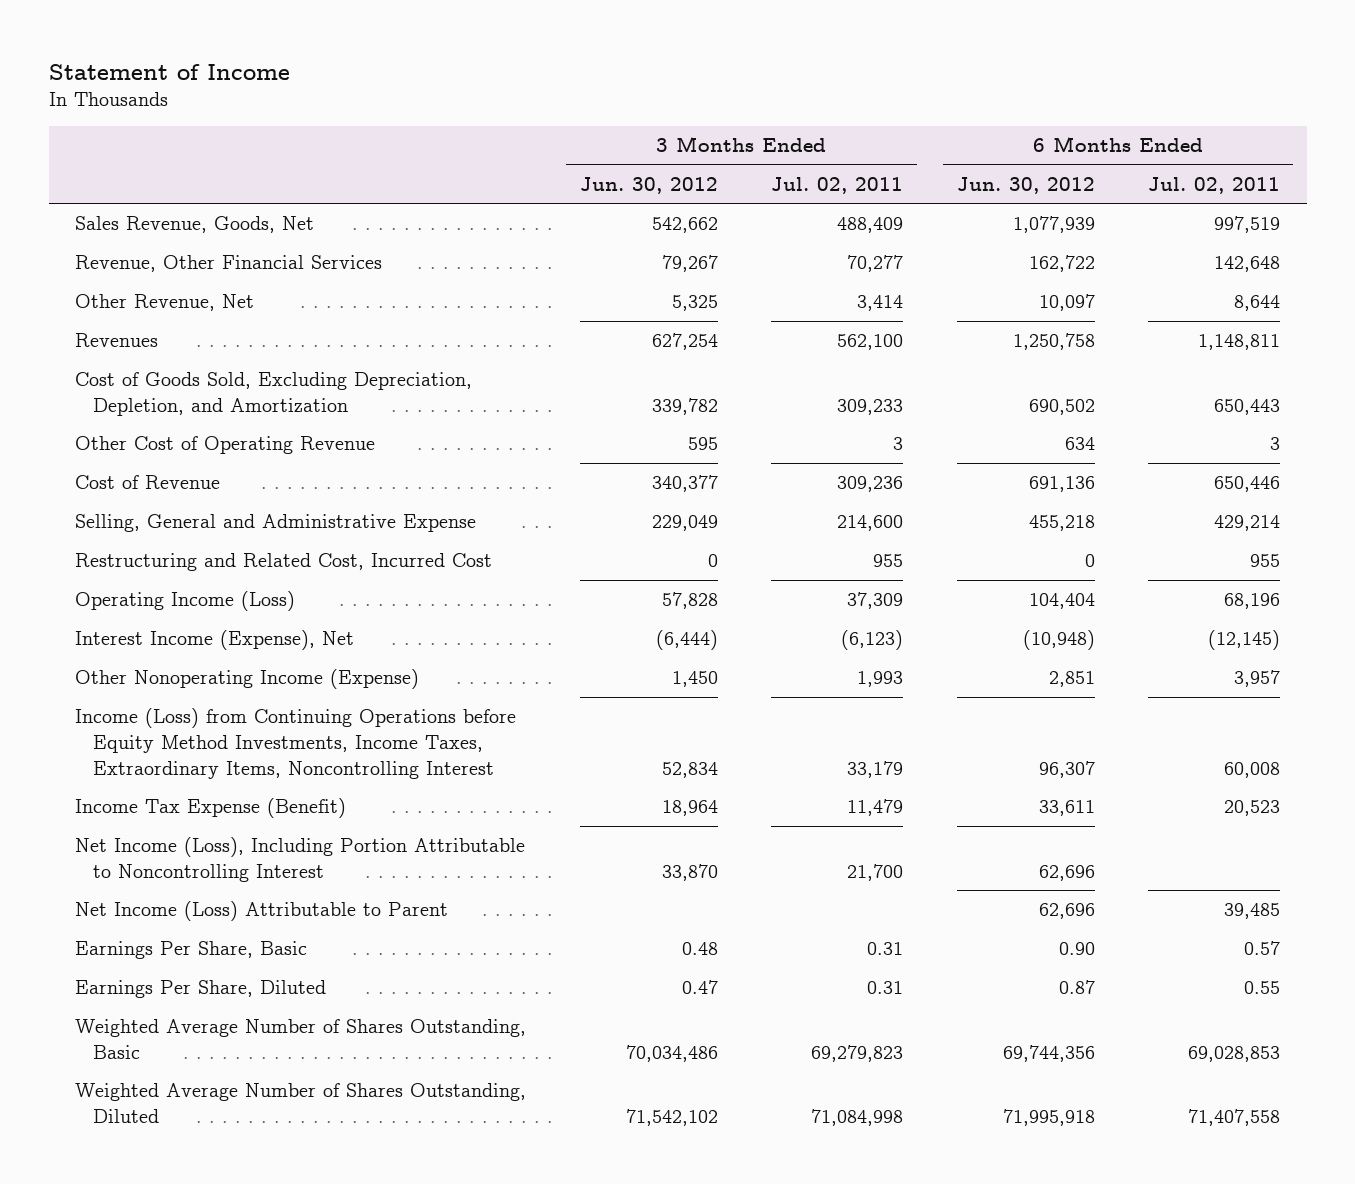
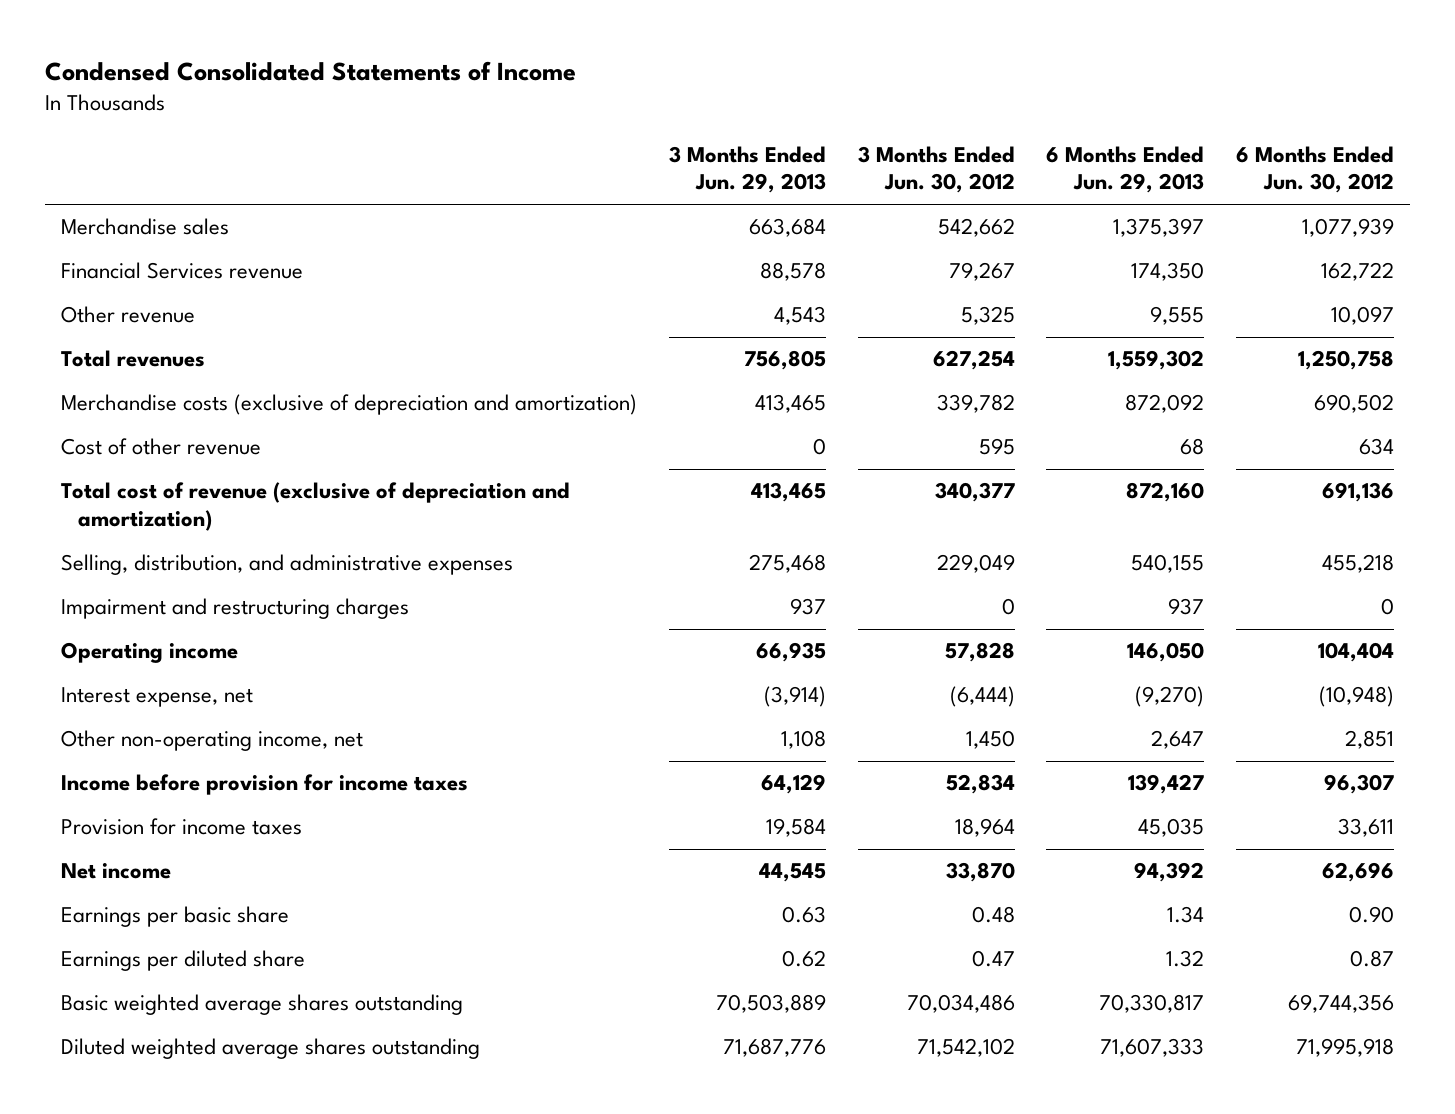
[48,63,290,80] Statement of Income -> [44,60,576,81] Condensed Consolidated Statements of Income
[771,176,904,194] Jul. 02, 2011 -> none
[1148,176,1281,194] Jul. 02, 2011 -> none
none -> [668,145,826,194] 3 Months Ended Jun. 29, 2013
none -> [1046,145,1205,194] 6 Months Ended Jun. 29, 2013
[75,901,449,922] Net Income (Loss) Attributable to Parent -> none
[75,216,315,234] Sales Revenue, Goods, Net -> [60,218,229,236] Merchandise sales
[75,255,383,273] Revenue, Other Financial Services -> [60,262,303,280] Financial Services revenue
[75,294,255,312] Other Revenue, Net -> [60,306,195,324] Other revenue
[75,333,159,348] Revenues -> [60,350,205,368] Total revenues
[75,372,473,416] Cost of Goods Sold, Excluding Depreciation, Depletion, and Amortization -> [60,394,637,416] Merchandise costs (exclusive of depreciation and amortization)
[75,436,376,455] Other Cost of Operating Revenue -> [60,438,261,456] Cost of other revenue
[75,475,221,490] Cost of Revenue -> [60,482,570,532] Total cost of revenue (exclusive of depreciation and amortization)
[75,514,477,533] Selling, General and Administrative Expense -> [60,554,513,576] Selling, distribution, and administrative expenses
[75,553,493,572] Restructuring and Related Cost, Incurred Cost -> [60,598,409,620] Impairment and restructuring charges
[75,591,296,612] Operating Income (Loss) -> [60,642,238,664] Operating income
[75,630,355,651] Interest Income (Expense), Net -> [60,687,253,708] Interest expense, net
[75,669,420,690] Other Nonoperating Income (Expense) -> [60,730,363,752] Other non-operating income, net
[75,708,517,779] Income (Loss) from Continuing Operations before Equity Method Investments, Income Taxes, Extraordinary Items, Noncontrolling Interest -> [60,774,468,796] Income before provision for income taxes
[75,798,347,819] Income Tax Expense (Benefit) -> [60,818,302,836] Provision for income taxes
[75,837,526,882] Net Income (Loss), Including Portion Attributable to Noncontrolling Interest -> [60,863,171,880] Net income
[75,941,308,960] Earnings Per Share, Basic -> [60,906,289,928] Earnings per basic share
[75,980,327,999] Earnings Per Share, Diluted -> [60,950,305,972] Earnings per diluted share
[75,1019,527,1059] Weighted Average Number of Shares Outstanding, Basic -> [60,994,463,1016] Basic weighted average shares outstanding
[75,1083,527,1123] Weighted Average Number of Shares Outstanding, Diluted -> [60,1038,480,1060] Diluted weighted average shares outstanding

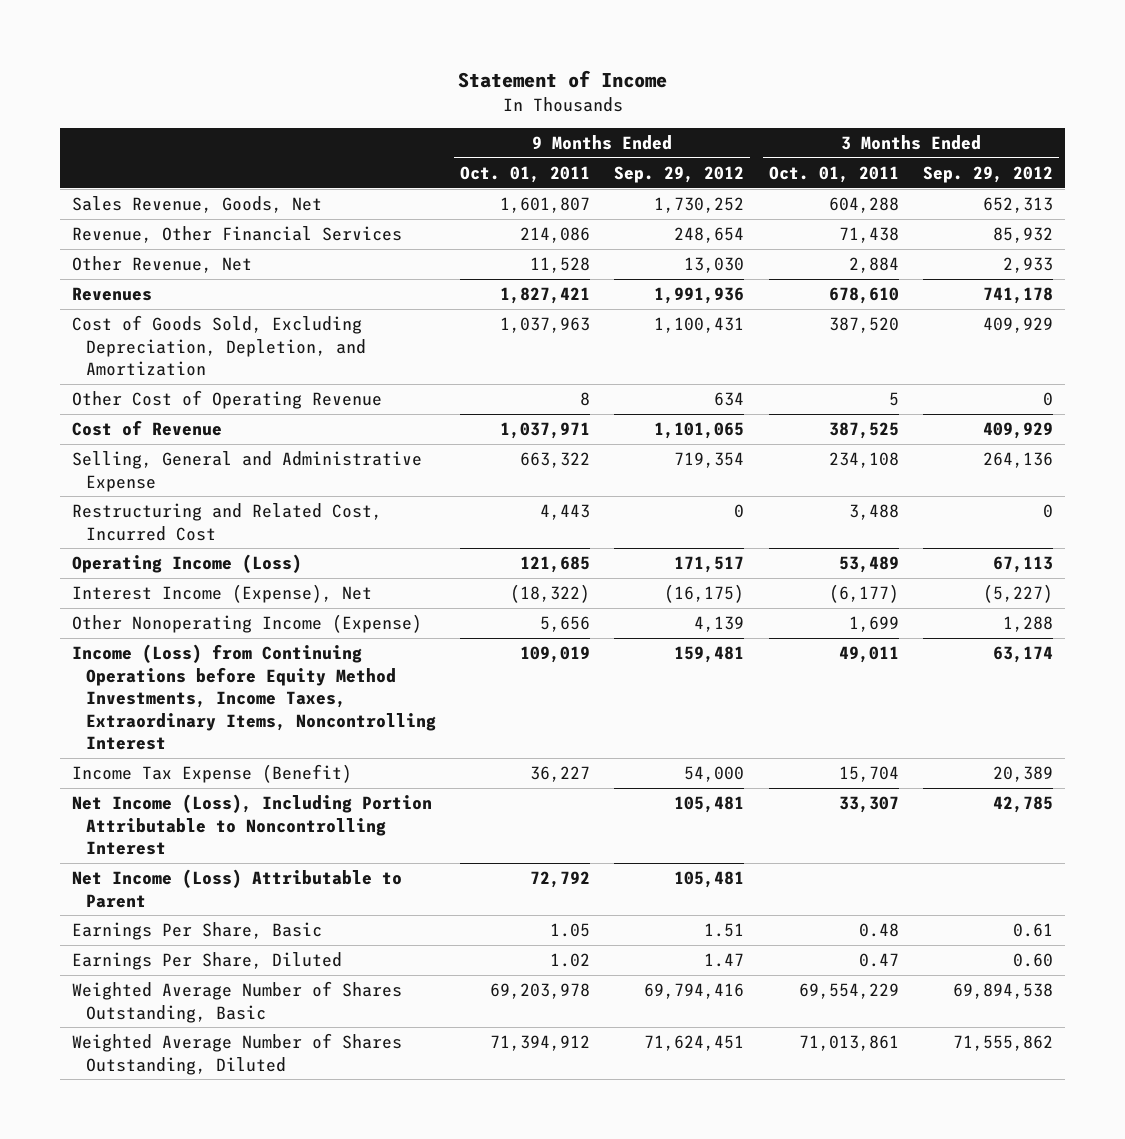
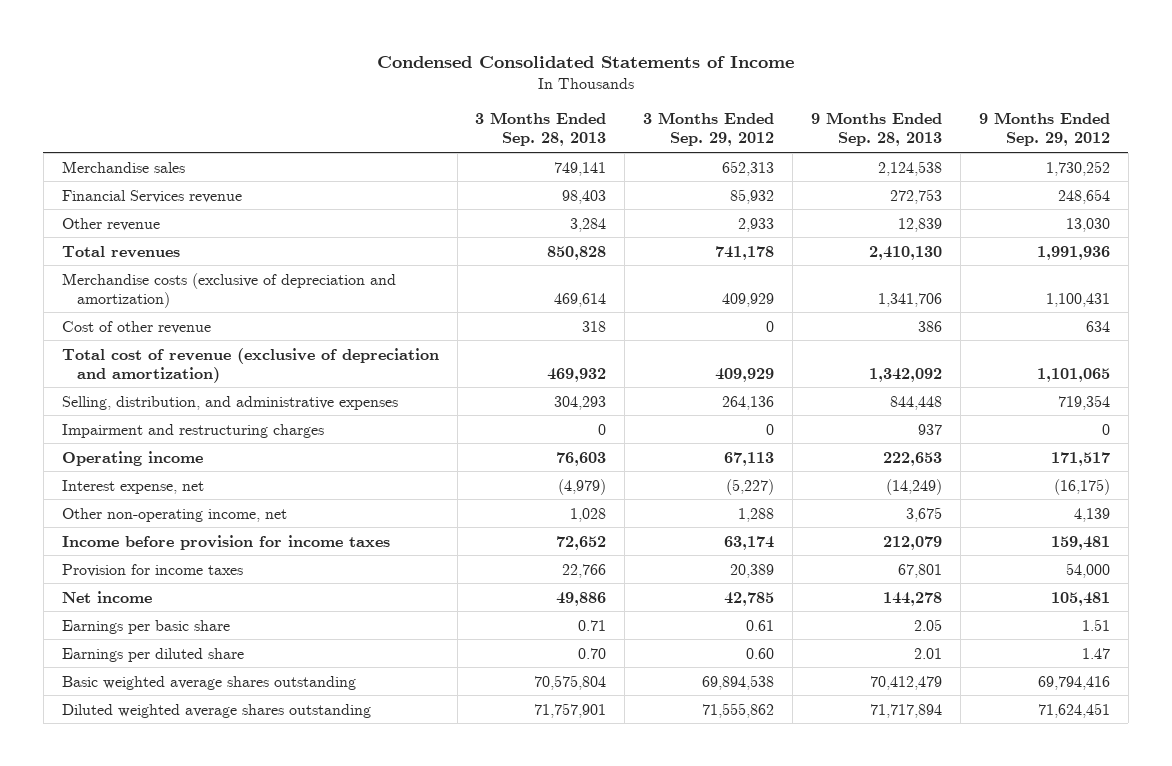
[457,70,667,89] Statement of Income -> [376,55,794,68] Condensed Consolidated Statements of Income
[459,165,590,183] Oct. 01, 2011 -> none
[768,165,899,183] Oct. 01, 2011 -> none
none -> [475,112,607,147] 3 Months Ended Sep. 28, 2013
none -> [811,112,943,147] 9 Months Ended Sep. 28, 2013
[72,868,403,908] Net Income (Loss) Attributable to Parent -> none
[72,195,323,213] Sales Revenue, Goods, Net -> [61,160,185,173] Merchandise sales
[72,225,403,243] Revenue, Other Financial Services -> [61,189,242,203] Financial Services revenue
[72,255,253,273] Other Revenue, Net -> [61,217,160,231] Other revenue
[72,286,153,301] Revenues -> [61,245,180,258] Total revenues
[72,314,366,377] Cost of Goods Sold, Excluding Depreciation, Depletion, and Amortization -> [61,272,396,308] Merchandise costs (exclusive of depreciation and amortization)
[72,389,383,409] Other Cost of Operating Revenue -> [61,320,211,334] Cost of other revenue
[72,419,223,436] Cost of Revenue -> [61,347,439,383] Total cost of revenue (exclusive of depreciation and amortization)
[72,450,423,492] Selling, General and Administrative Expense -> [61,395,398,410] Selling, distribution, and administrative expenses
[72,502,383,541] Restructuring and Related Cost, Incurred Cost -> [61,423,324,438] Impairment and restructuring charges
[72,553,303,573] Operating Income (Loss) -> [61,450,203,466] Operating income
[72,583,373,603] Interest Income (Expense), Net -> [61,479,204,494] Interest expense, net
[72,613,423,633] Other Nonoperating Income (Expense) -> [61,507,287,522] Other non-operating income, net
[72,643,436,751] Income (Loss) from Continuing Operations before Equity Method Investments, Income Taxes, Extraordinary Items, Noncontrolling Interest -> [61,534,390,550] Income before provision for income taxes
[72,763,353,783] Income Tax Expense (Benefit) -> [61,563,243,577] Provision for income taxes
[72,793,433,856] Net Income (Loss), Including Portion Attributable to Noncontrolling Interest -> [61,590,152,603] Net income
[72,921,323,940] Earnings Per Share, Basic -> [61,619,230,634] Earnings per basic share
[72,951,343,970] Earnings Per Share, Diluted -> [61,647,244,662] Earnings per diluted share
[72,980,403,1023] Weighted Average Number of Shares Outstanding, Basic -> [61,675,356,690] Basic weighted average shares outstanding
[72,1032,403,1075] Weighted Average Number of Shares Outstanding, Diluted -> [61,703,371,718] Diluted weighted average shares outstanding

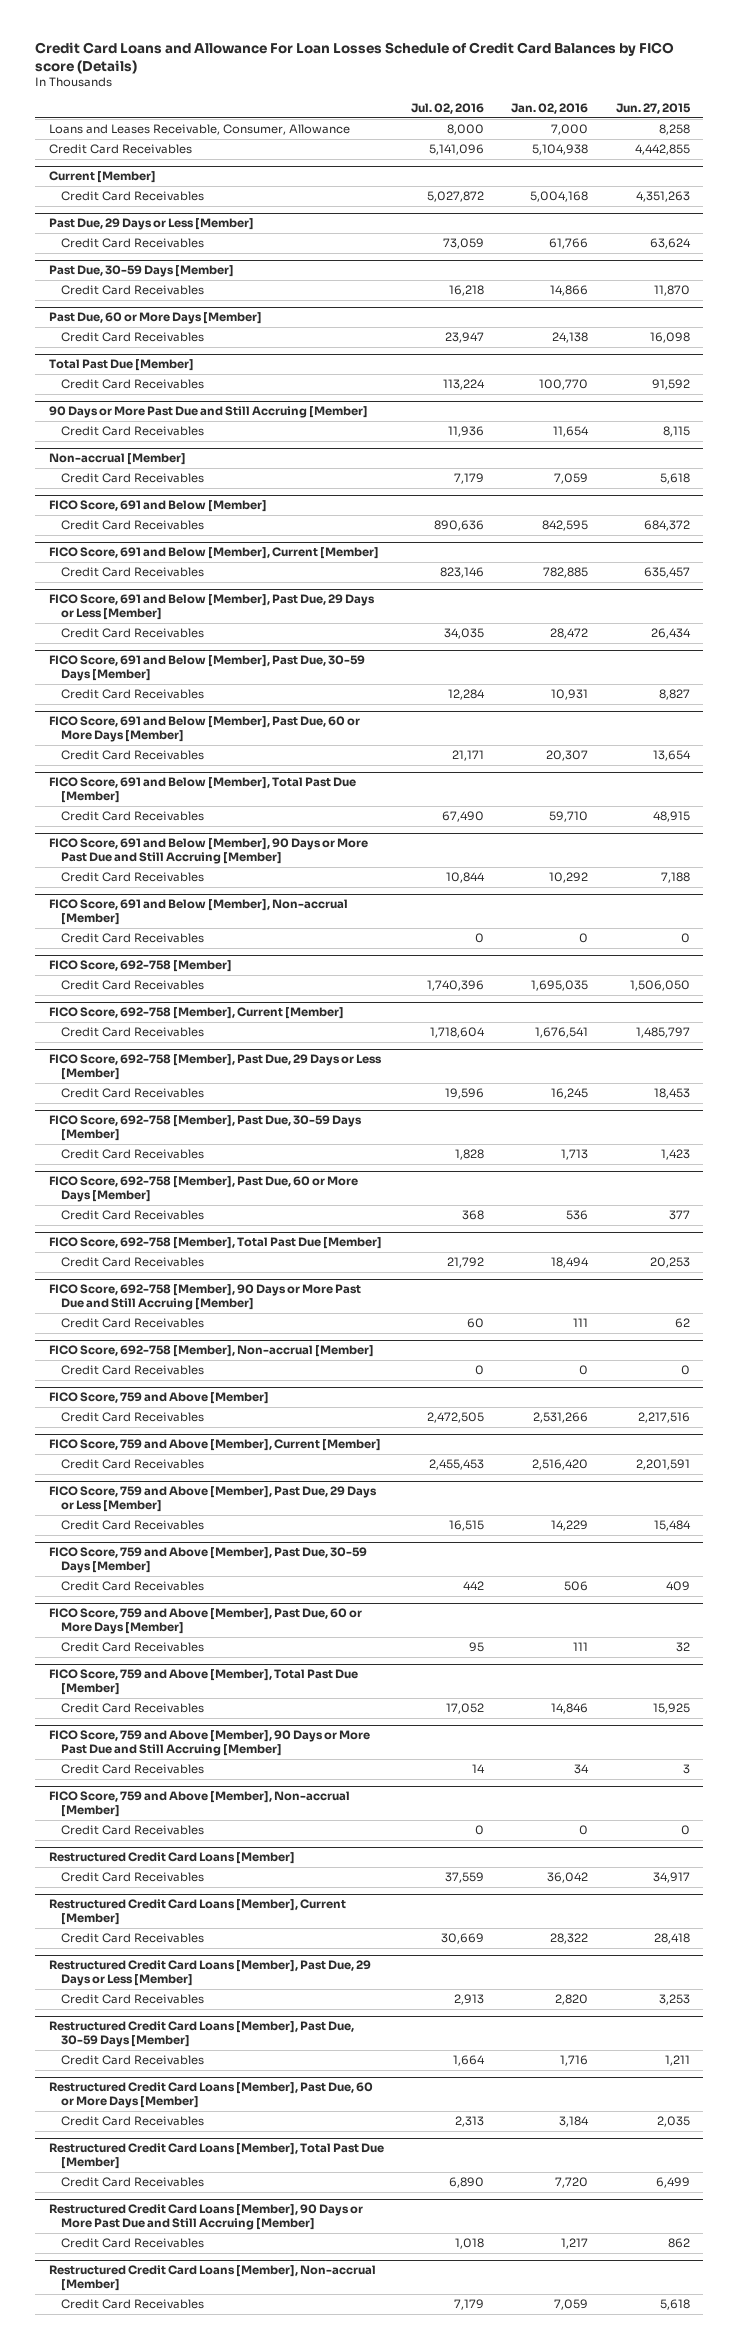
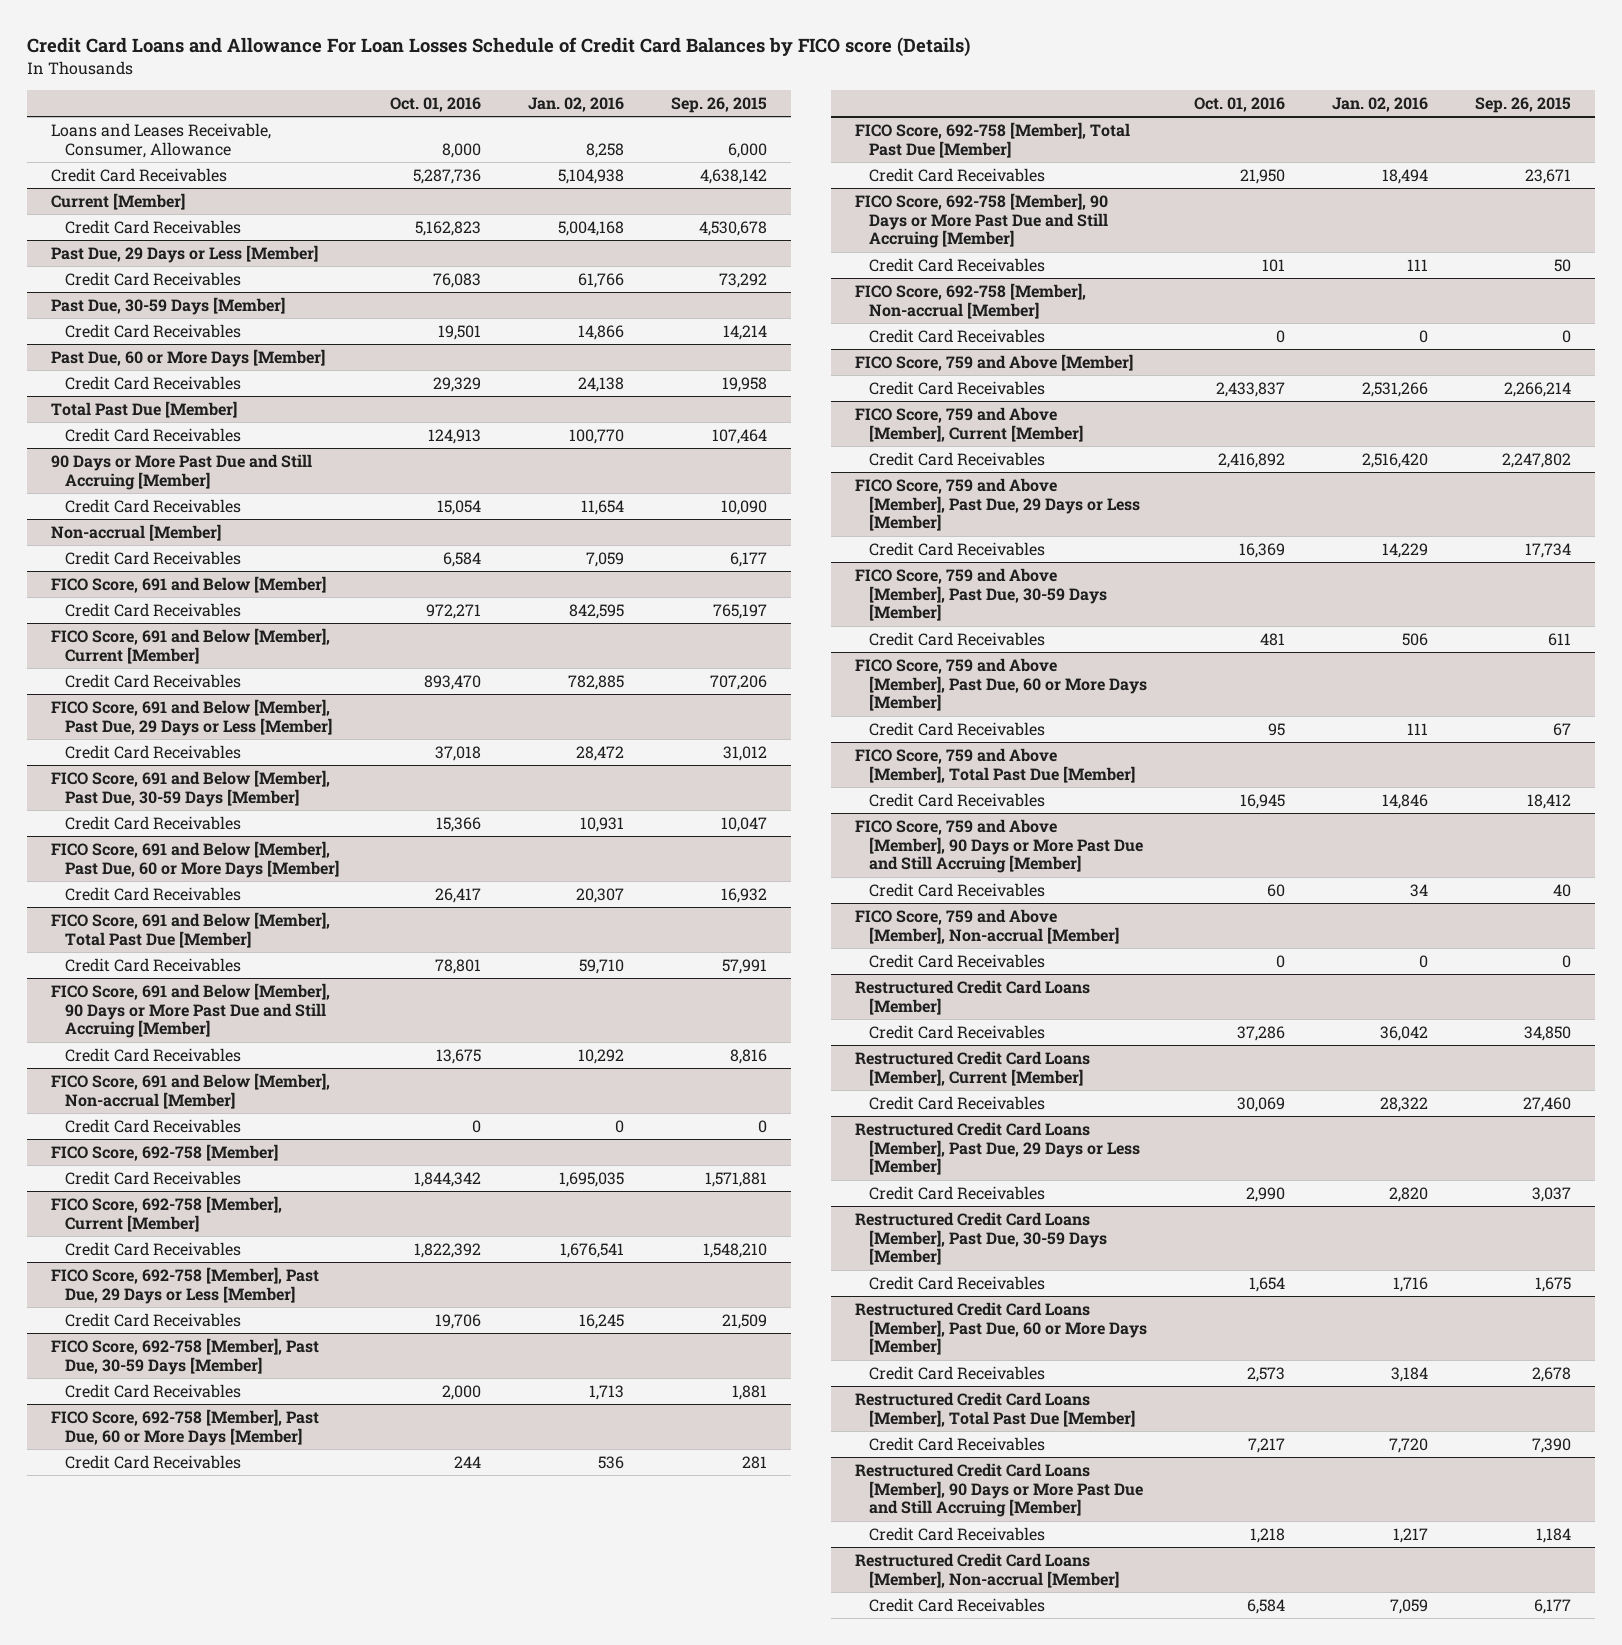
[410,103,484,115] Jul. 02, 2016 -> none
[615,103,691,115] Jun. 27, 2015 -> none
none -> [390,97,482,113] Oct. 01, 2016
none -> [671,97,768,114] Sep. 26, 2015
[551,124,589,136] 7,000 -> [586,142,625,158] 8,258

